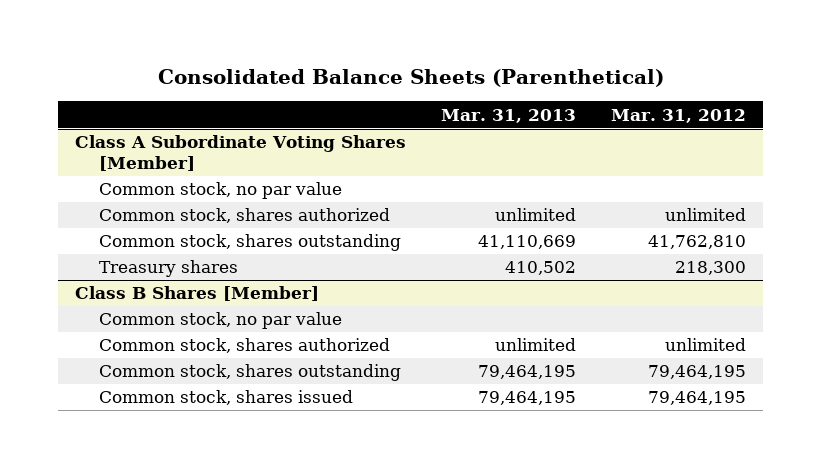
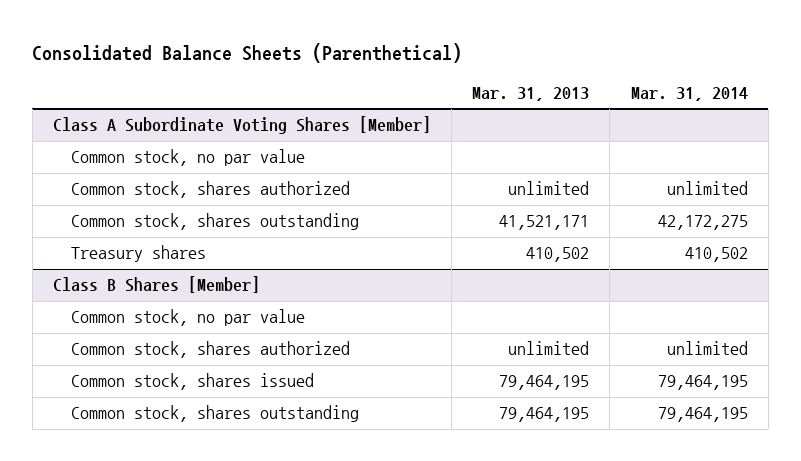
[610,108,746,123] Mar. 31, 2012 -> none
none -> [630,87,748,102] Mar. 31, 2014
[477,235,576,250] 41,110,669 -> [499,215,590,231] 41,521,171
[99,364,402,382] Common stock, shares outstanding -> [70,405,359,423] Common stock, shares outstanding

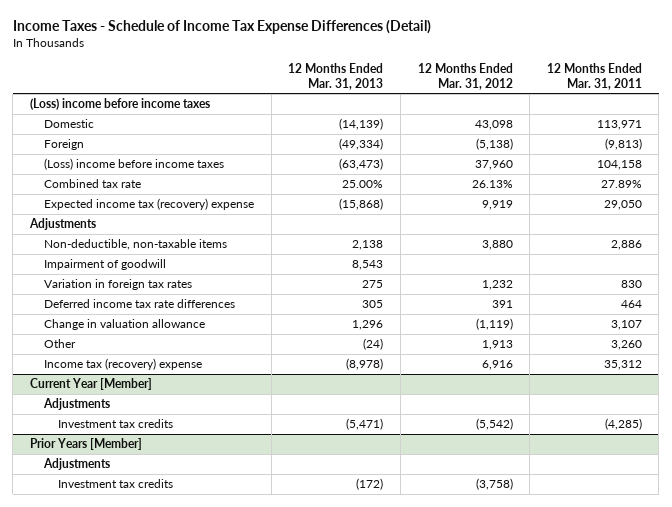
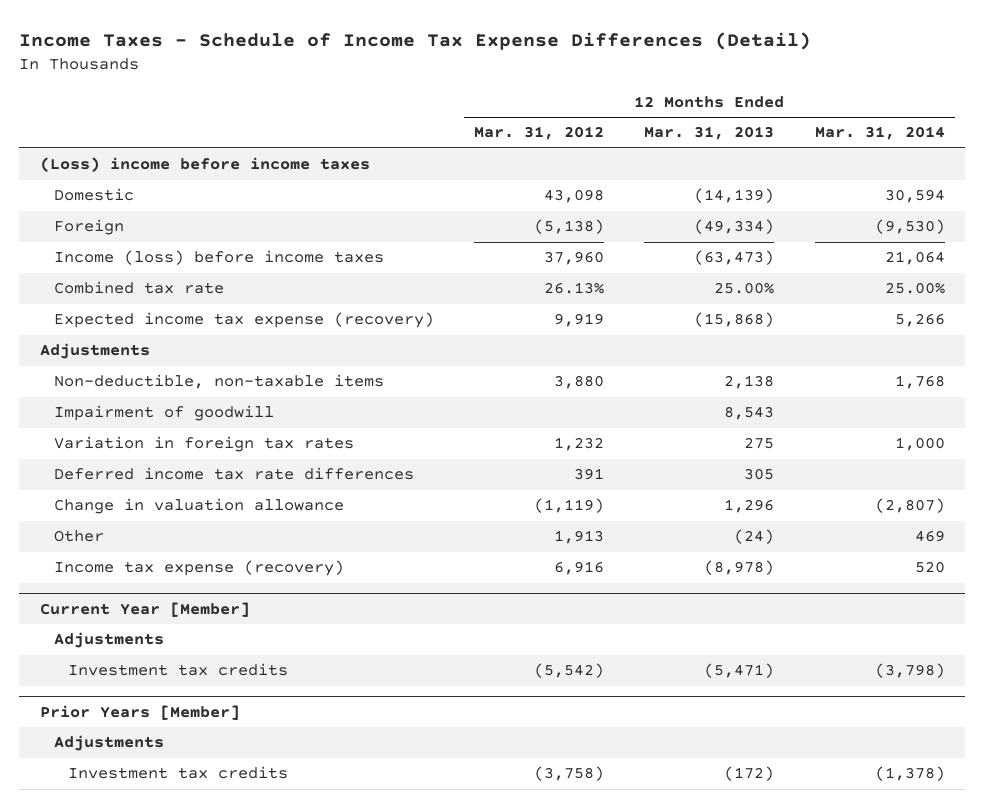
[546,62,642,90] 12 Months Ended Mar. 31, 2011 -> none
none -> [814,126,945,141] Mar. 31, 2014
[44,158,225,171] (Loss) income before income taxes -> [53,250,384,266] Income (loss) before income taxes
[44,198,255,211] Expected income tax (recovery) expense -> [53,312,434,329] Expected income tax expense (recovery)
[44,358,203,371] Income tax (recovery) expense -> [53,560,344,577] Income tax expense (recovery)

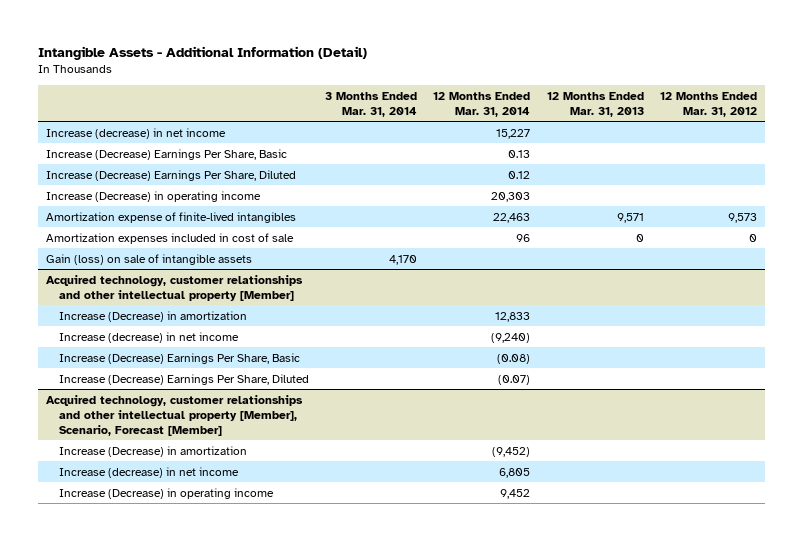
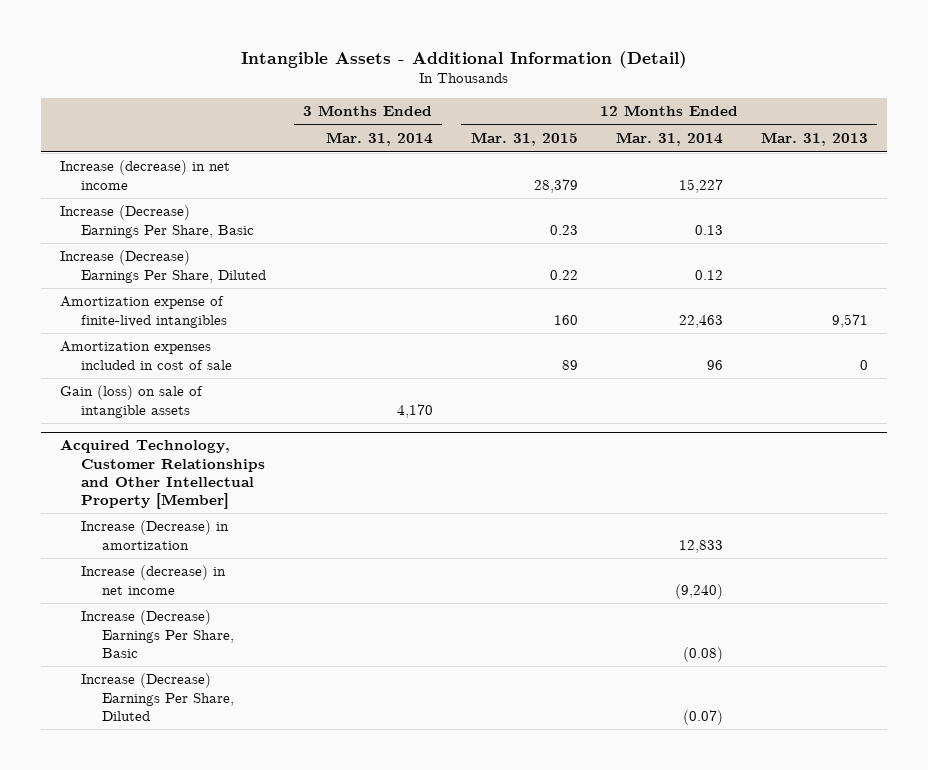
[659,91,757,117] 12 Months Ended Mar. 31, 2012 -> none
none -> [470,132,578,147] Mar. 31, 2015
[45,190,261,202] Increase (Decrease) in operating income -> none
[45,274,303,301] Acquired technology, customer relationships and other intellectual property [Member] -> [60,439,265,509] Acquired Technology, Customer Relationships and Other Intellectual Property [Member]
[45,394,303,436] Acquired technology, customer relationships and other intellectual property [Member], Scenario, Forecast [Member] -> none
[59,445,248,457] Increase (Decrease) in amortization -> none
[59,466,240,478] Increase (decrease) in net income -> none
[59,487,275,499] Increase (Decrease) in operating income -> none

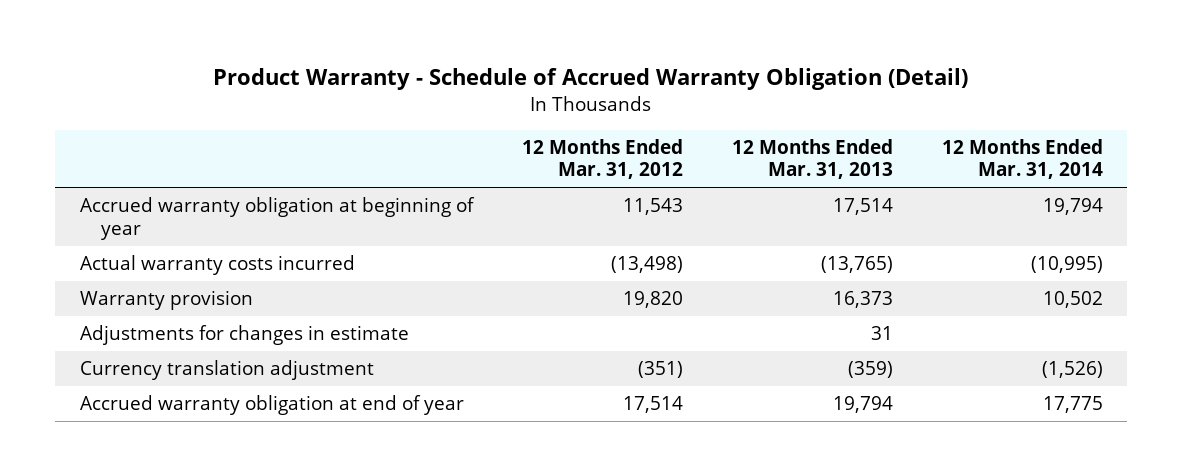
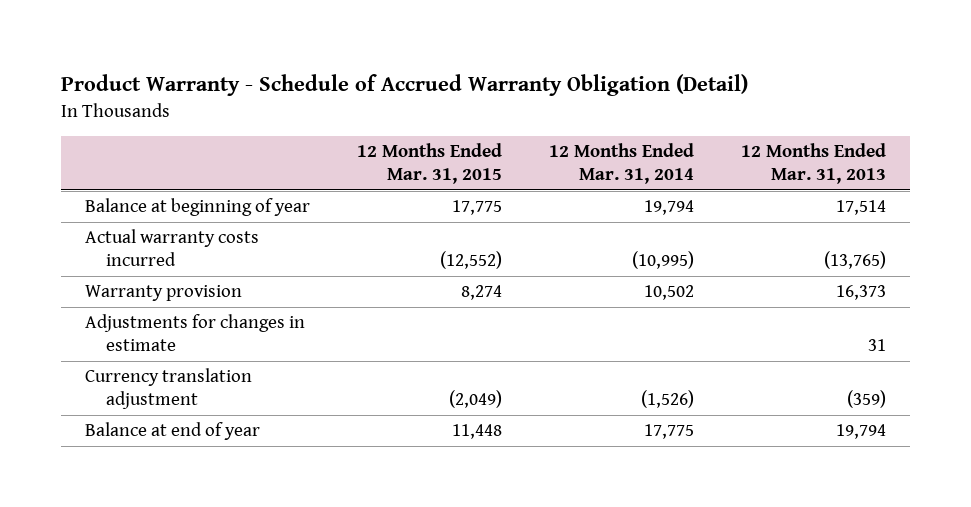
[521,138,683,180] 12 Months Ended Mar. 31, 2012 -> none
none -> [357,142,503,185] 12 Months Ended Mar. 31, 2015
[79,197,475,240] Accrued warranty obligation at beginning of year -> [84,198,310,217] Balance at beginning of year
[79,395,464,416] Accrued warranty obligation at end of year -> [84,422,260,441] Balance at end of year

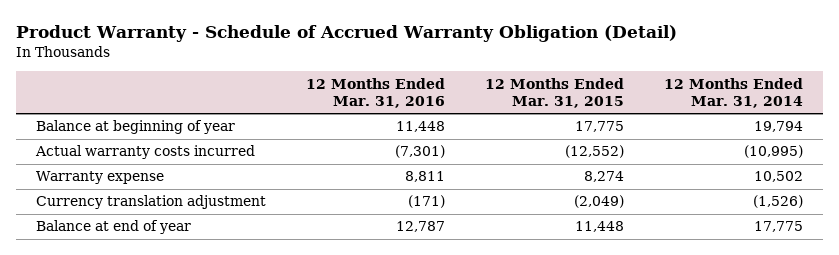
[741,142,887,185] 12 Months Ended Mar. 31, 2013 -> none
none -> [306,77,446,109] 12 Months Ended Mar. 31, 2016
[84,314,305,352] Adjustments for changes in estimate -> none
[84,285,242,302] Warranty provision -> [35,171,164,185] Warranty expense

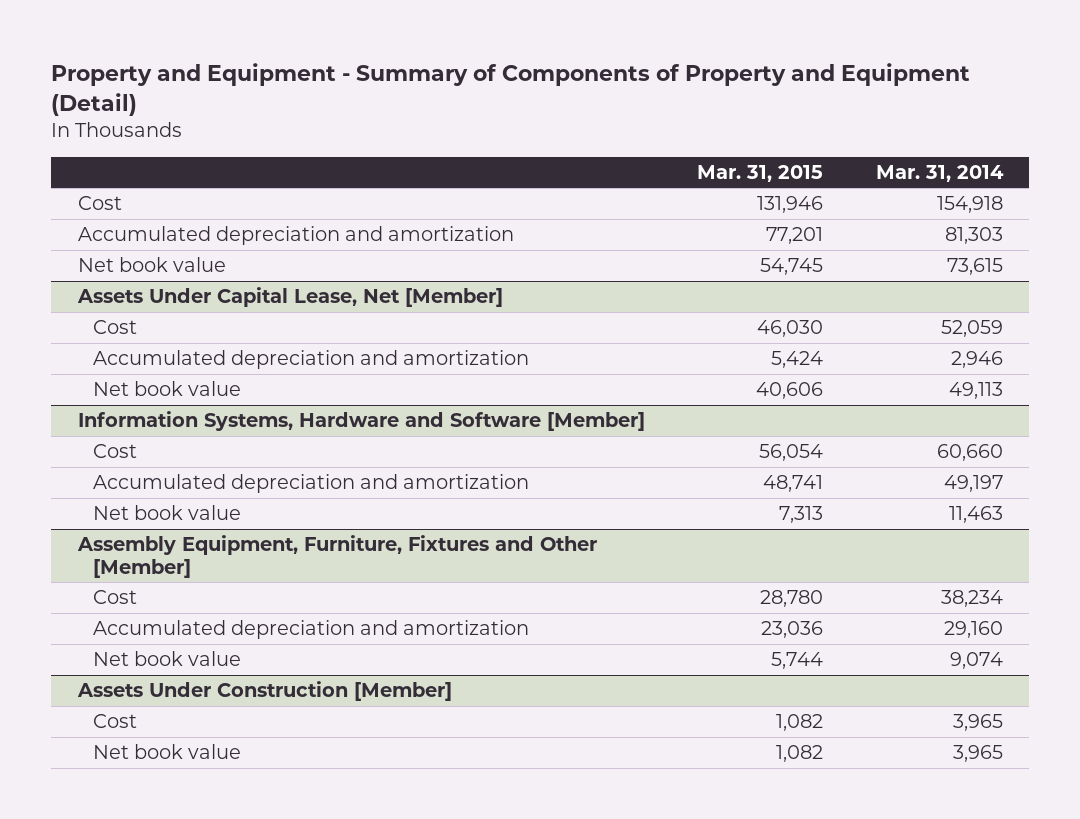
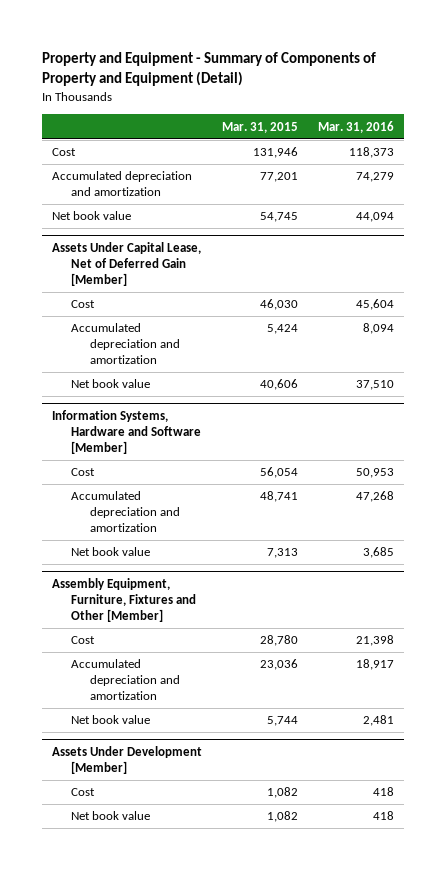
[875,164,1004,182] Mar. 31, 2014 -> none
none -> [317,120,394,133] Mar. 31, 2016
[76,287,503,308] Assets Under Capital Lease, Net [Member] -> [52,242,202,286] Assets Under Capital Lease, Net of Deferred Gain [Member]
[76,681,452,702] Assets Under Construction [Member] -> [52,746,203,775] Assets Under Development [Member]

